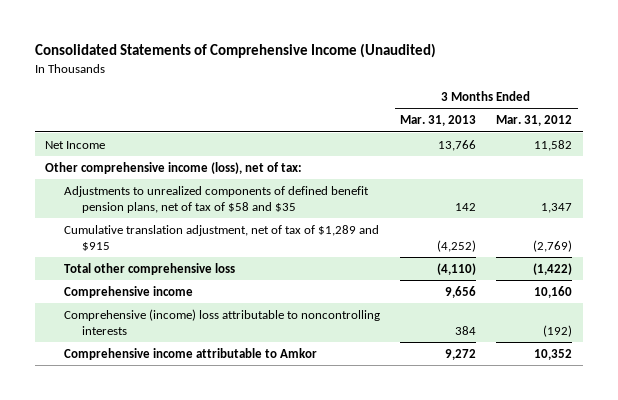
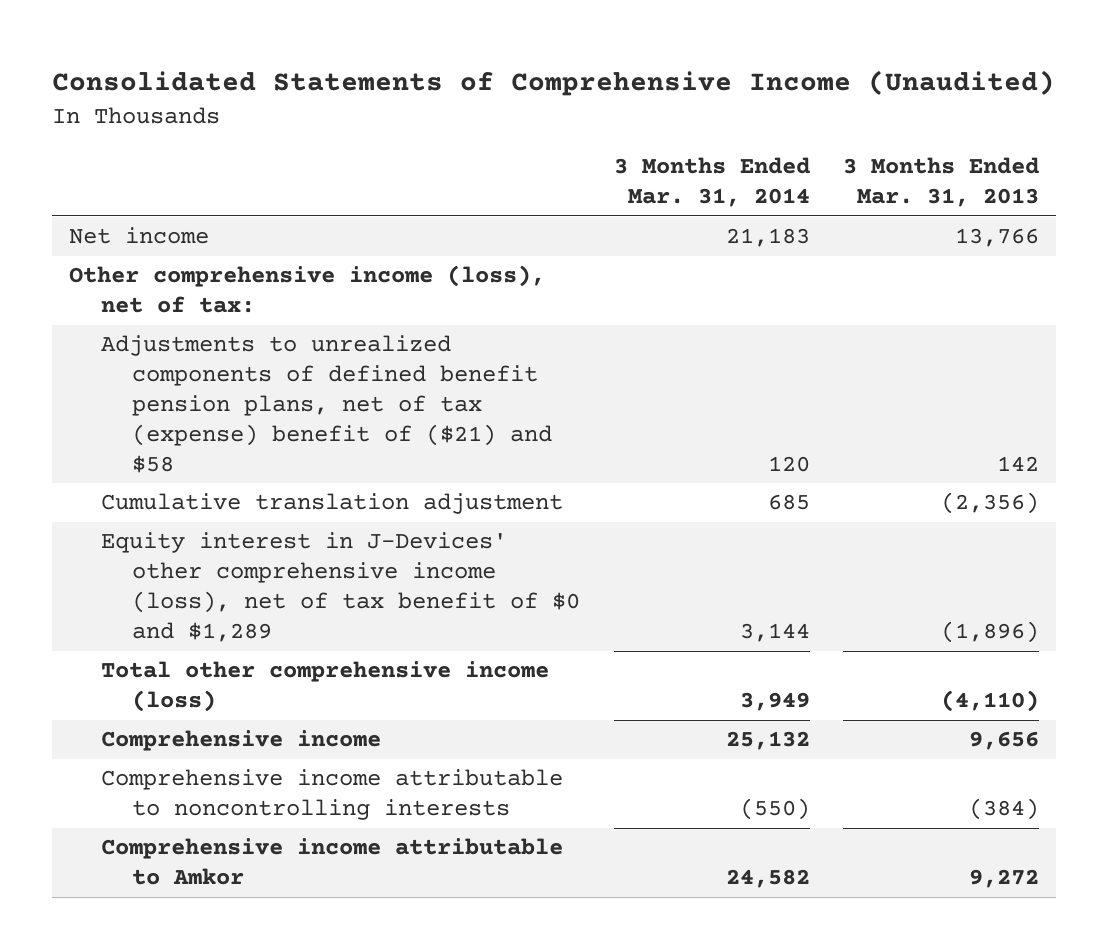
[496,115,573,127] Mar. 31, 2012 -> none
none -> [613,157,810,208] 3 Months Ended Mar. 31, 2014
[45,140,106,149] Net Income -> [69,227,210,245] Net income
[63,185,369,213] Adjustments to unrealized components of defined benefit pension plans, net of tax of $58 and $35 -> [100,335,552,474] Adjustments to unrealized components of defined benefit pension plans, net of tax (expense) benefit of ($21) and $58
[63,224,379,251] Cumulative translation adjustment, net of tax of $1,289 and $915 -> [100,493,563,515] Cumulative translation adjustment
[437,239,477,252] (4,252) -> [941,492,1040,515] (2,356)
none -> [100,532,580,643] Equity interest in J-Devices' other comprehensive income (loss), net of tax benefit of $0 and $1,289
[63,262,235,275] Total other comprehensive loss -> [100,661,549,713] Total other comprehensive income (loss)
[63,308,380,335] Comprehensive (income) loss attributable to noncontrolling interests -> [100,769,563,821] Comprehensive income attributable to noncontrolling interests
[455,325,477,335] 384 -> [969,798,1040,821] (384)

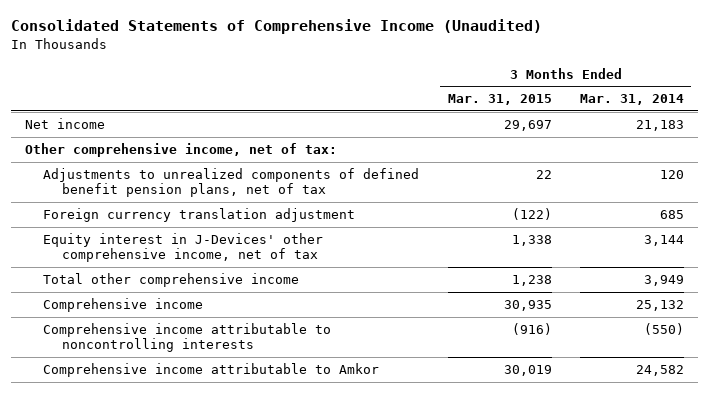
[843,157,1040,208] 3 Months Ended Mar. 31, 2013 -> none
none -> [447,94,552,106] Mar. 31, 2015
[69,265,546,314] Other comprehensive income (loss), net of tax: -> [24,143,337,158] Other comprehensive income, net of tax:
[100,335,552,474] Adjustments to unrealized components of defined benefit pension plans, net of tax (expense) benefit of ($21) and $58 -> [43,168,420,198] Adjustments to unrealized components of defined benefit pension plans, net of tax
[100,493,563,515] Cumulative translation adjustment -> [43,208,356,223] Foreign currency translation adjustment
[100,532,580,643] Equity interest in J-Devices' other comprehensive income (loss), net of tax benefit of $0 and $1,289 -> [43,233,324,263] Equity interest in J-Devices' other comprehensive income, net of tax
[100,661,549,713] Total other comprehensive income (loss) -> [43,273,300,288] Total other comprehensive income

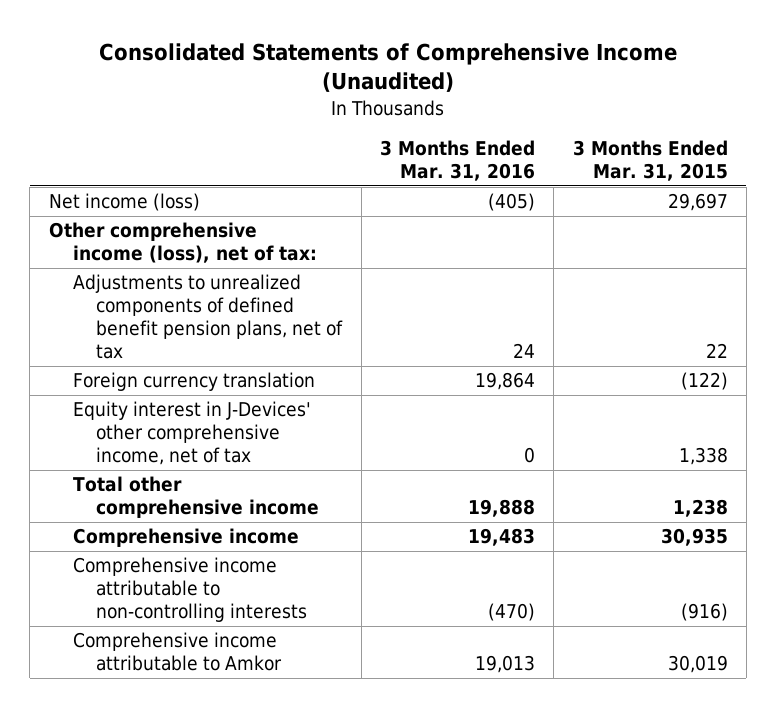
[579,94,684,106] Mar. 31, 2014 -> none
none -> [379,140,535,182] 3 Months Ended Mar. 31, 2016
[24,118,105,130] Net income -> [48,193,200,212] Net income (loss)
[24,143,337,158] Other comprehensive income, net of tax: -> [48,222,317,264] Other comprehensive income (loss), net of tax:
[43,208,356,223] Foreign currency translation adjustment -> [72,372,315,392] Foreign currency translation
[43,323,332,353] Comprehensive income attributable to noncontrolling interests -> [72,557,308,623] Comprehensive income attributable to non-controlling interests

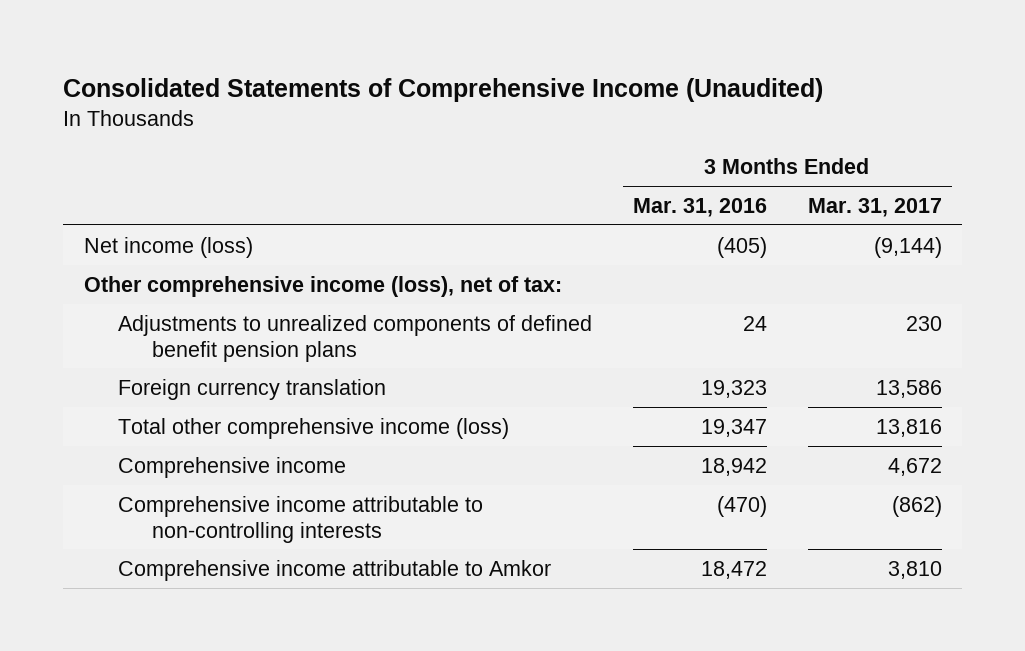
[572,140,728,182] 3 Months Ended Mar. 31, 2015 -> none
none -> [807,197,942,217] Mar. 31, 2017
[72,401,311,466] Equity interest in J-Devices' other comprehensive income, net of tax -> none
[72,274,344,360] Adjustments to unrealized components of defined benefit pension plans, net of tax -> [117,314,592,362] Adjustments to unrealized components of defined benefit pension plans
[474,372,535,391] 19,864 -> [700,379,767,398] 19,323
[72,476,320,519] Total other comprehensive income -> [117,417,509,439] Total other comprehensive income (loss)
[467,499,535,518] 19,888 -> [700,418,767,437] 19,347
[467,528,535,547] 19,483 -> [700,457,767,476] 18,942
[474,655,535,674] 19,013 -> [700,560,767,579] 18,472

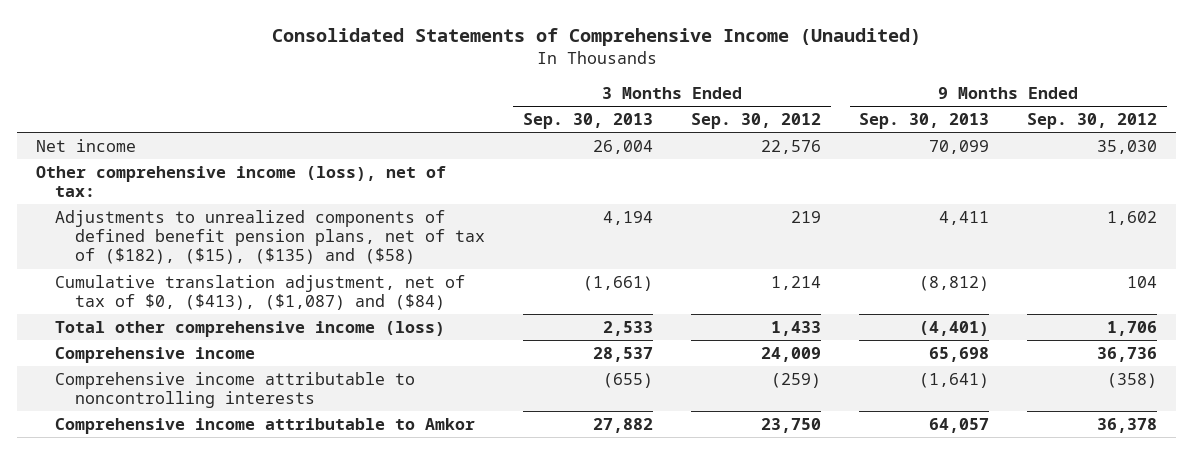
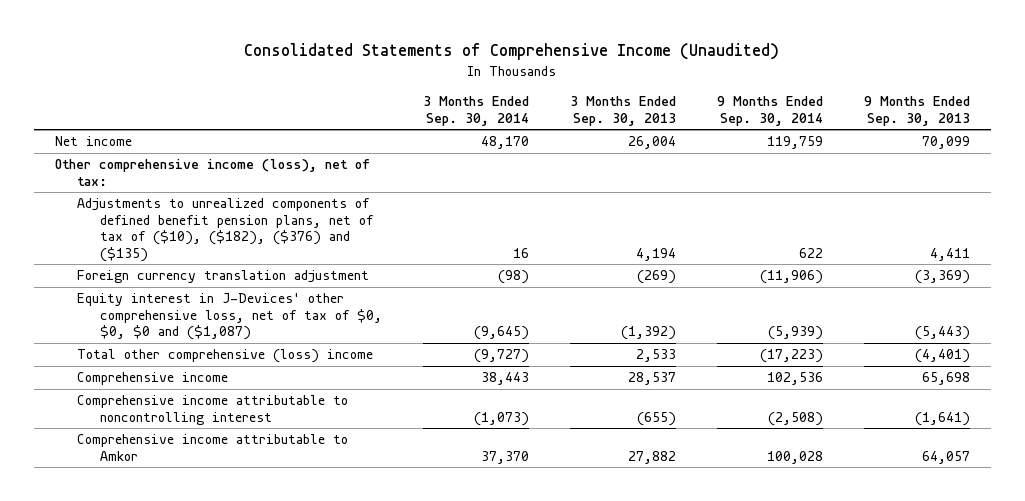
[691,113,822,130] Sep. 30, 2012 -> none
[1027,113,1158,130] Sep. 30, 2012 -> none
none -> [422,96,529,126] 3 Months Ended Sep. 30, 2014
none -> [716,96,823,126] 9 Months Ended Sep. 30, 2014
[55,274,466,311] Cumulative translation adjustment, net of tax of $0, ($413), ($1,087) and ($84) -> none
[55,209,485,265] Adjustments to unrealized components of defined benefit pension plans, net of tax of ($182), ($15), ($135) and ($58) -> [77,198,374,262] Adjustments to unrealized components of defined benefit pension plans, net of tax of ($10), ($182), ($376) and ($135)
none -> [77,270,370,284] Foreign currency translation adjustment
none -> [77,293,382,341] Equity interest in J-Devices' other comprehensive loss, net of tax of $0, $0, $0 and ($1,087)
[55,320,446,337] Total other comprehensive income (loss) -> [77,349,374,364] Total other comprehensive (loss) income
[55,371,416,409] Comprehensive income attributable to noncontrolling interests -> [77,395,349,425] Comprehensive income attributable to noncontrolling interest

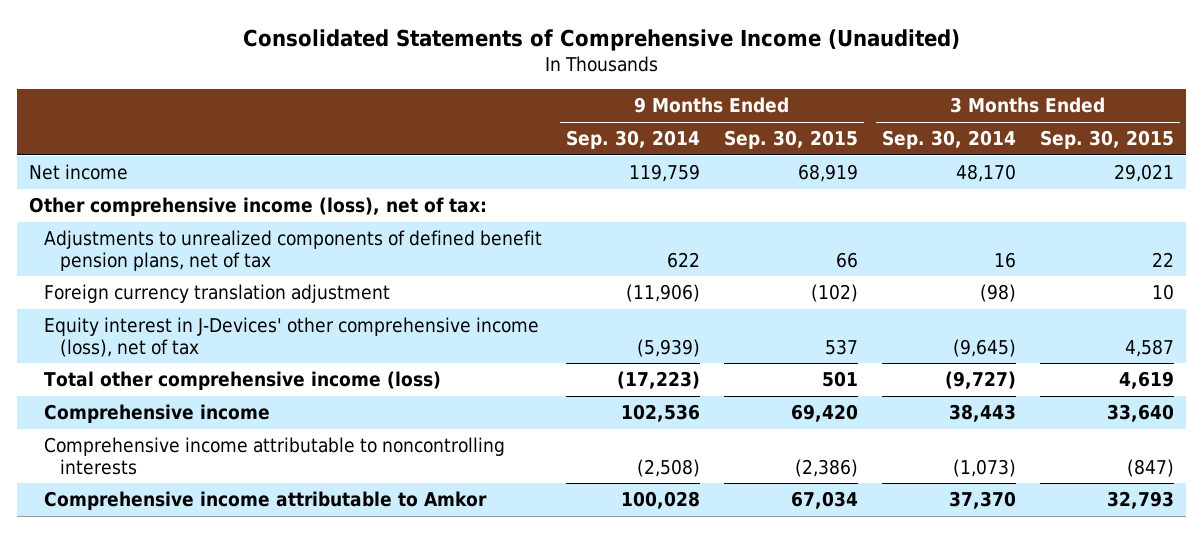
[569,96,676,126] 3 Months Ended Sep. 30, 2013 -> none
[864,96,971,126] 9 Months Ended Sep. 30, 2013 -> none
none -> [724,130,859,150] Sep. 30, 2015
none -> [1040,130,1175,150] Sep. 30, 2015
[77,198,374,262] Adjustments to unrealized components of defined benefit pension plans, net of tax of ($10), ($182), ($376) and ($135) -> [44,230,543,271] Adjustments to unrealized components of defined benefit pension plans, net of tax
[77,293,382,341] Equity interest in J-Devices' other comprehensive loss, net of tax of $0, $0, $0 and ($1,087) -> [44,317,540,357] Equity interest in J-Devices' other comprehensive income (loss), net of tax
[77,349,374,364] Total other comprehensive (loss) income -> [44,371,442,391] Total other comprehensive income (loss)
[77,395,349,425] Comprehensive income attributable to noncontrolling interest -> [44,437,506,475] Comprehensive income attributable to noncontrolling interests

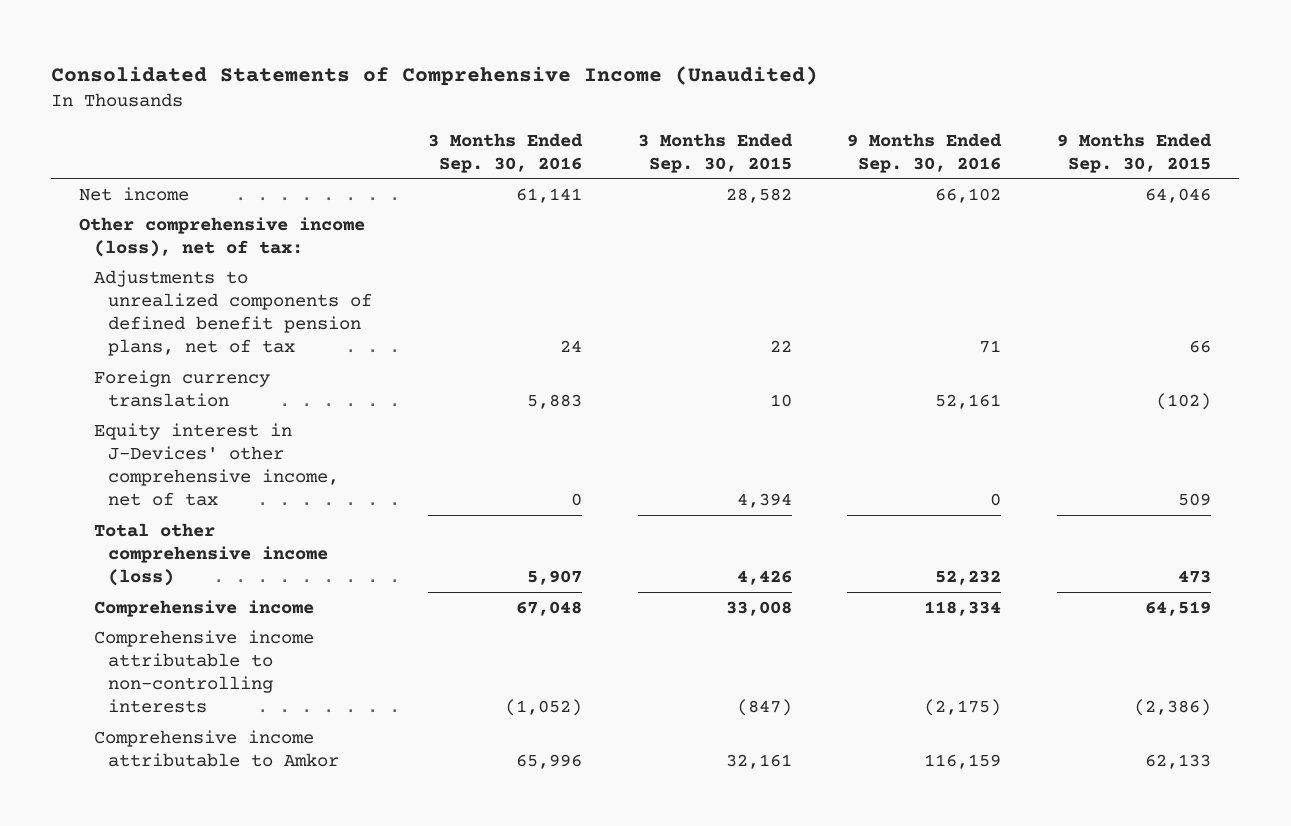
[566,130,701,150] Sep. 30, 2014 -> none
[882,130,1017,150] Sep. 30, 2014 -> none
none -> [427,132,583,173] 3 Months Ended Sep. 30, 2016
none -> [847,132,1003,173] 9 Months Ended Sep. 30, 2016
[798,164,859,183] 68,919 -> [1145,187,1212,203] 64,046
[1114,164,1175,183] 29,021 -> [725,187,792,203] 28,582
[44,284,391,304] Foreign currency translation adjustment -> [93,369,270,407] Foreign currency translation
[44,317,540,357] Equity interest in J-Devices' other comprehensive income (loss), net of tax -> [93,422,340,506] Equity interest in J-Devices' other comprehensive income, net of tax
[825,338,859,355] 537 -> [1178,492,1212,506] 509
[1125,338,1175,357] 4,587 -> [736,492,792,508] 4,394
[822,371,859,388] 501 -> [1178,569,1212,583] 473
[1119,371,1175,390] 4,619 -> [736,569,792,585] 4,426
[791,404,859,423] 69,420 -> [1145,600,1212,616] 64,519
[1107,404,1175,423] 33,640 -> [725,600,792,616] 33,008
[44,437,506,475] Comprehensive income attributable to noncontrolling interests -> [93,629,314,713] Comprehensive income attributable to non-controlling interests
[791,491,859,510] 67,034 -> [1145,753,1212,769] 62,133
[1107,491,1175,510] 32,793 -> [725,753,792,769] 32,161

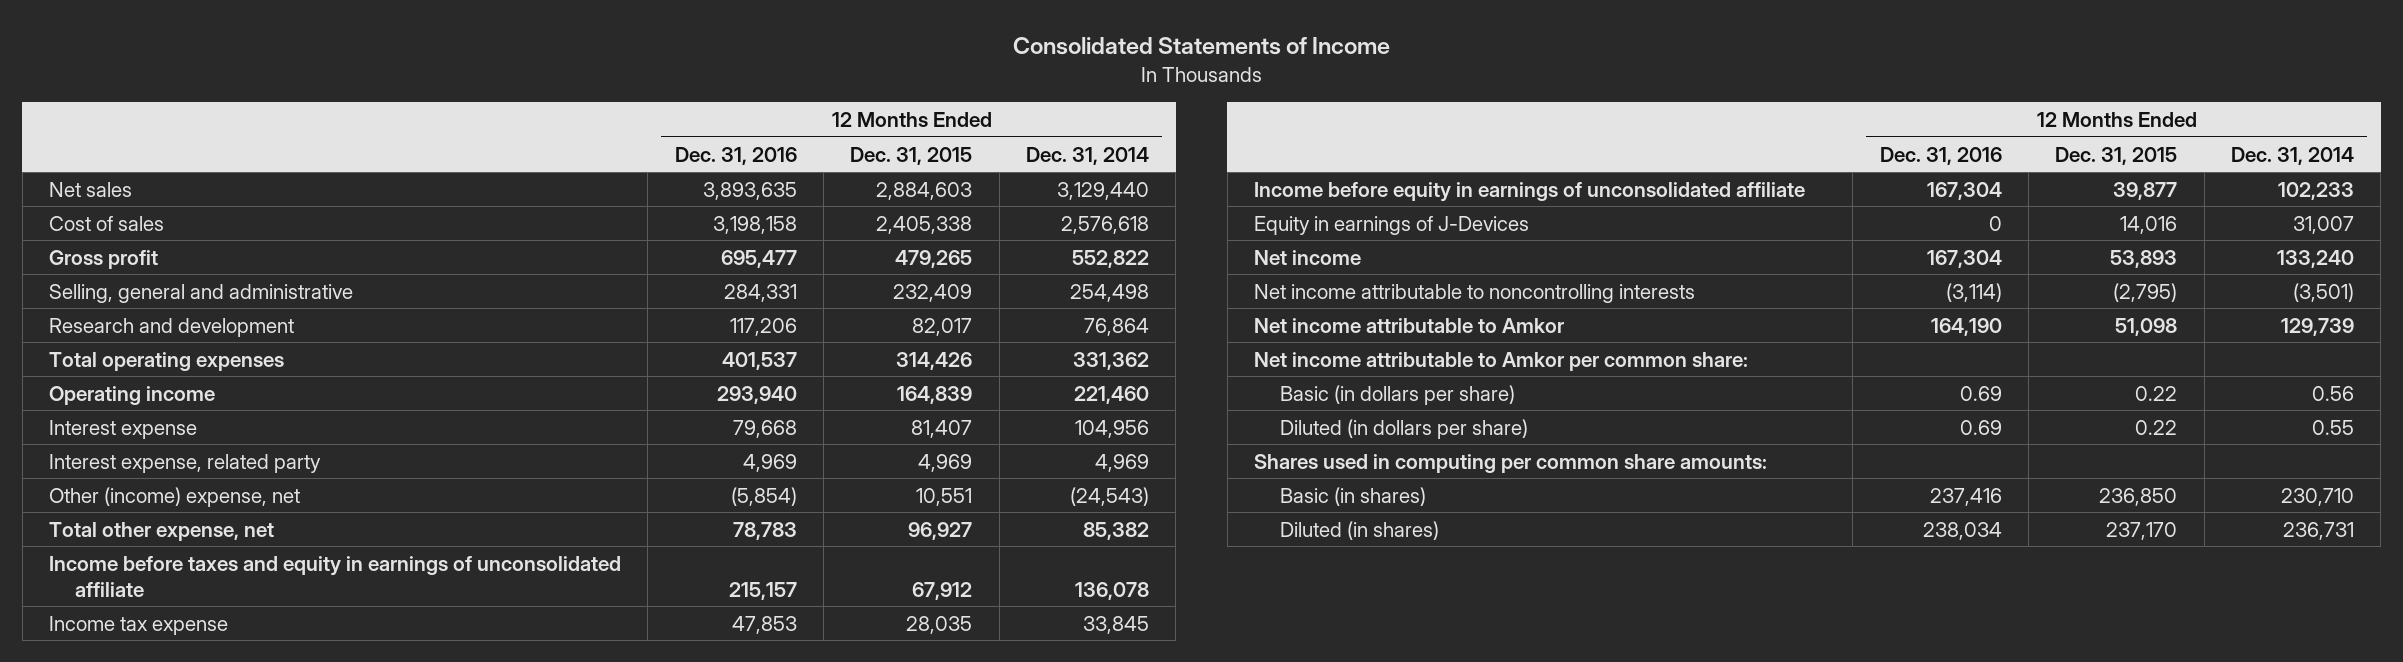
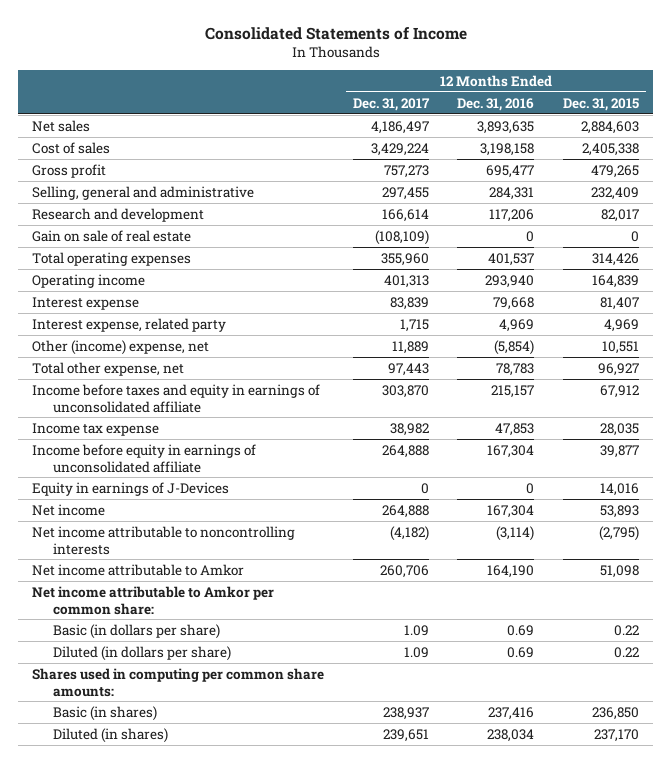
[1026,146,1150,165] Dec. 31, 2014 -> none
none -> [352,97,430,111] Dec. 31, 2017
none -> [31,229,191,242] Gain on sale of real estate

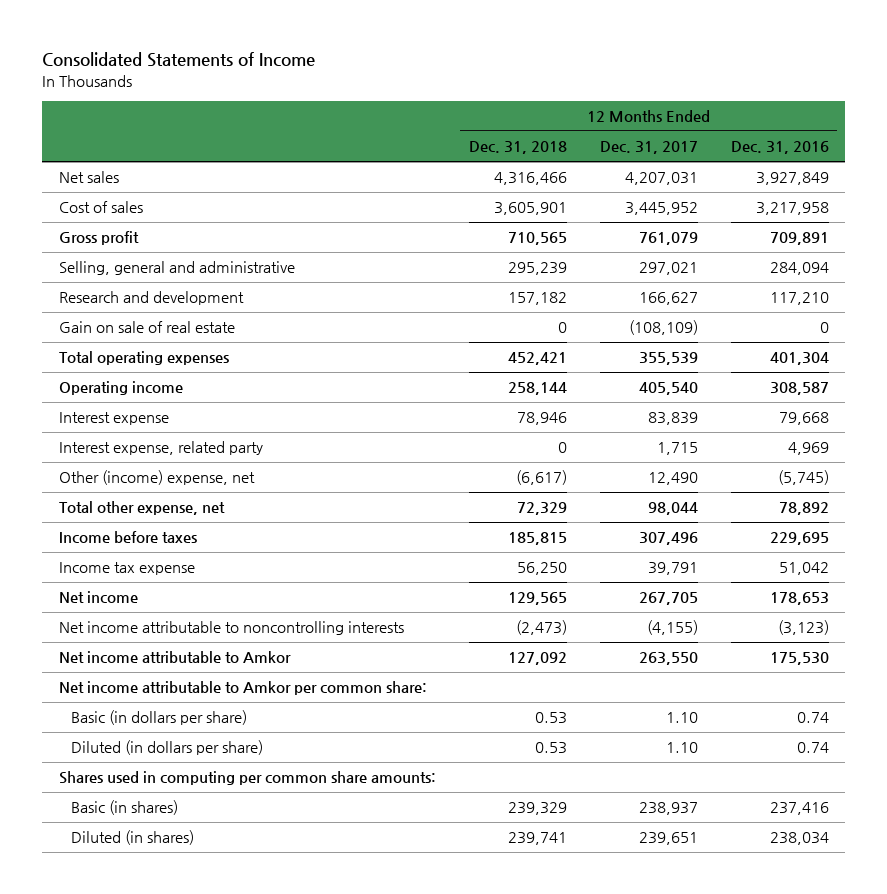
[563,97,640,111] Dec. 31, 2015 -> none
none -> [468,141,567,155] Dec. 31, 2018
[370,120,429,134] 4,186,497 -> [624,172,698,186] 4,207,031
[477,120,535,134] 3,893,635 -> [755,172,829,186] 3,927,849
[370,142,429,156] 3,429,224 -> [624,202,698,216] 3,445,952
[480,142,535,156] 3,198,158 -> [755,202,829,216] 3,217,958
[383,164,429,178] 757,273 -> [638,232,698,246] 761,079
[486,164,535,178] 695,477 -> [769,232,829,246] 709,891
[381,186,429,200] 297,455 -> [638,262,698,276] 297,021
[489,186,535,200] 284,331 -> [769,262,829,276] 284,094
[381,208,429,222] 166,614 -> [638,292,698,306] 166,627
[489,208,535,222] 117,206 -> [769,292,829,306] 117,210
[380,252,429,266] 355,960 -> [638,352,698,366] 355,539
[488,252,535,266] 401,537 -> [769,352,829,366] 401,304
[383,274,429,288] 401,313 -> [638,382,698,396] 405,540
[485,274,535,288] 293,940 -> [769,382,829,396] 308,587
[31,443,256,473] Income before equity in earnings of unconsolidated affiliate -> none
[31,481,229,496] Equity in earnings of J-Devices -> none
[391,340,429,354] 11,889 -> [647,472,698,486] 12,490
[494,339,535,355] (5,854) -> [777,470,829,486] (5,745)
[387,362,429,376] 97,443 -> [647,502,698,516] 98,044
[496,362,535,376] 78,783 -> [778,502,829,516] 78,892
[31,383,320,413] Income before taxes and equity in earnings of unconsolidated affiliate -> [58,531,197,544] Income before taxes
[381,384,429,398] 303,870 -> [638,532,698,546] 307,496
[491,384,535,398] 215,157 -> [769,532,829,546] 229,695
[389,422,429,436] 38,982 -> [647,562,698,576] 39,791
[495,422,535,436] 47,853 -> [778,562,829,576] 51,042
[381,504,429,518] 264,888 -> [638,592,698,606] 267,705
[487,504,535,518] 167,304 -> [769,592,829,606] 178,653
[389,525,429,541] (4,182) -> [646,620,698,636] (4,155)
[496,525,535,541] (3,114) -> [777,620,829,636] (3,123)
[379,564,429,578] 260,706 -> [638,652,698,666] 263,550
[487,564,535,578] 164,190 -> [769,652,829,666] 175,530
[403,624,429,636] 1.09 -> [665,712,698,724] 1.10
[507,624,535,636] 0.69 -> [796,712,829,724] 0.74
[403,646,429,658] 1.09 -> [665,742,698,754] 1.10
[507,646,535,658] 0.69 -> [796,742,829,754] 0.74

